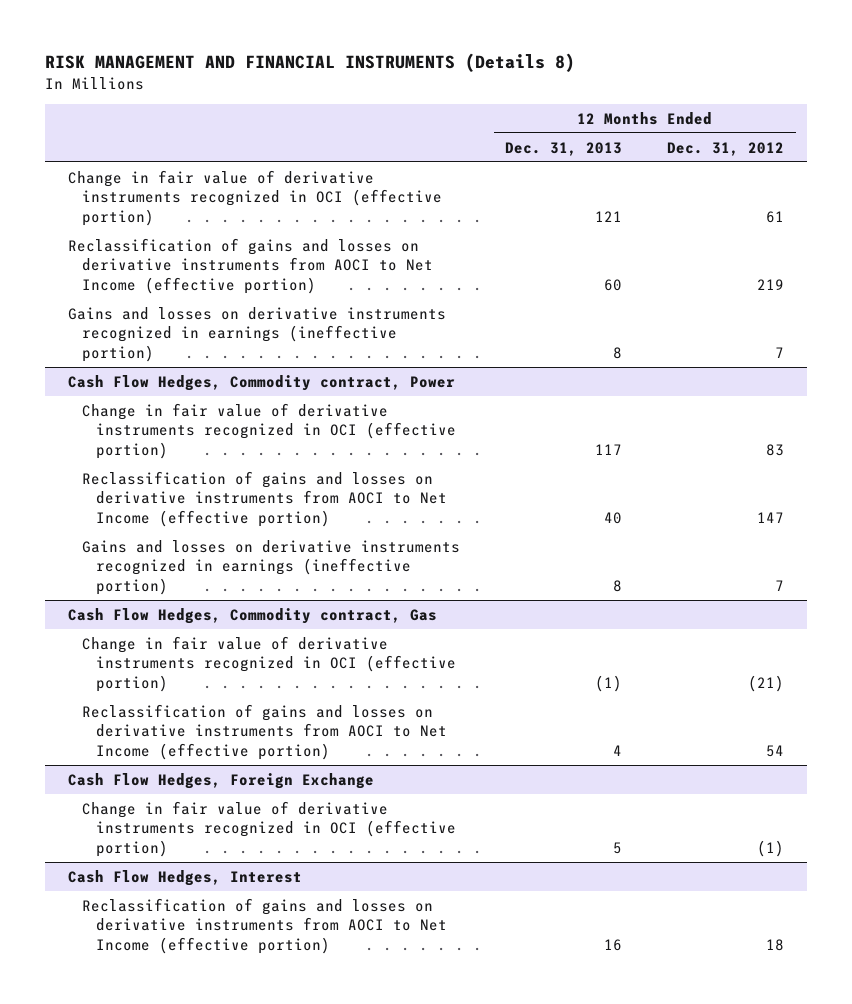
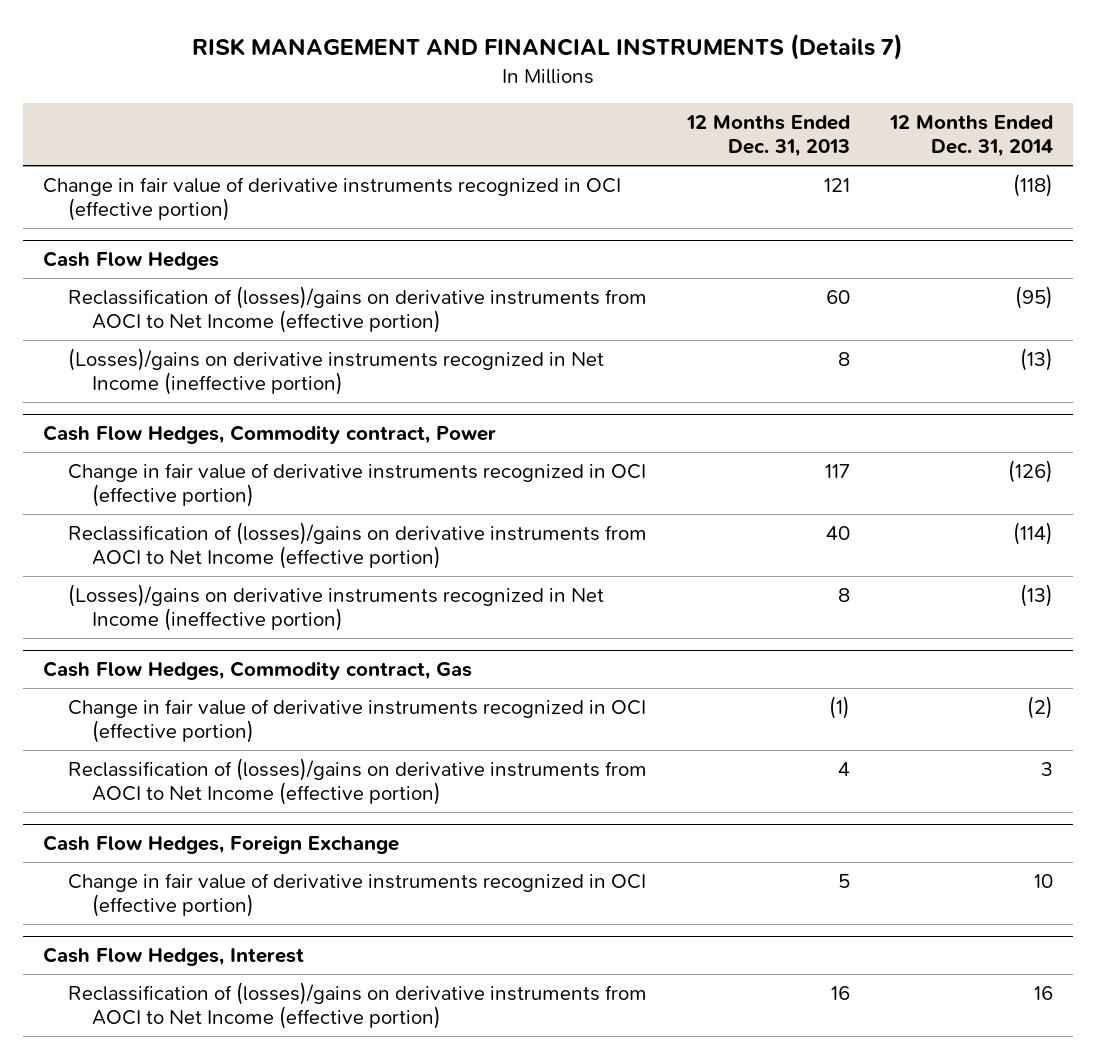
[44,53,575,73] RISK MANAGEMENT AND FINANCIAL INSTRUMENTS (Details 8) -> [192,33,904,60] RISK MANAGEMENT AND FINANCIAL INSTRUMENTS (Details 7)
[667,141,785,156] Dec. 31, 2012 -> none
none -> [889,115,1054,158] 12 Months Ended Dec. 31, 2014
none -> [43,250,220,270] Cash Flow Hedges
[67,237,433,294] Reclassification of gains and losses on derivative instruments from AOCI to Net Income (effective portion) -> [67,285,647,333] Reclassification of (losses)/gains on derivative instruments from AOCI to Net Income (effective portion)
[67,306,446,362] Gains and losses on derivative instruments recognized in earnings (ineffective portion) -> [67,347,604,395] (Losses)/gains on derivative instruments recognized in Net Income (ineffective portion)
[81,470,447,527] Reclassification of gains and losses on derivative instruments from AOCI to Net Income (effective portion) -> [67,521,647,569] Reclassification of (losses)/gains on derivative instruments from AOCI to Net Income (effective portion)
[81,539,460,595] Gains and losses on derivative instruments recognized in earnings (ineffective portion) -> [67,583,604,631] (Losses)/gains on derivative instruments recognized in Net Income (ineffective portion)
[81,703,447,760] Reclassification of gains and losses on derivative instruments from AOCI to Net Income (effective portion) -> [67,757,647,805] Reclassification of (losses)/gains on derivative instruments from AOCI to Net Income (effective portion)
[81,897,447,954] Reclassification of gains and losses on derivative instruments from AOCI to Net Income (effective portion) -> [67,981,647,1029] Reclassification of (losses)/gains on derivative instruments from AOCI to Net Income (effective portion)

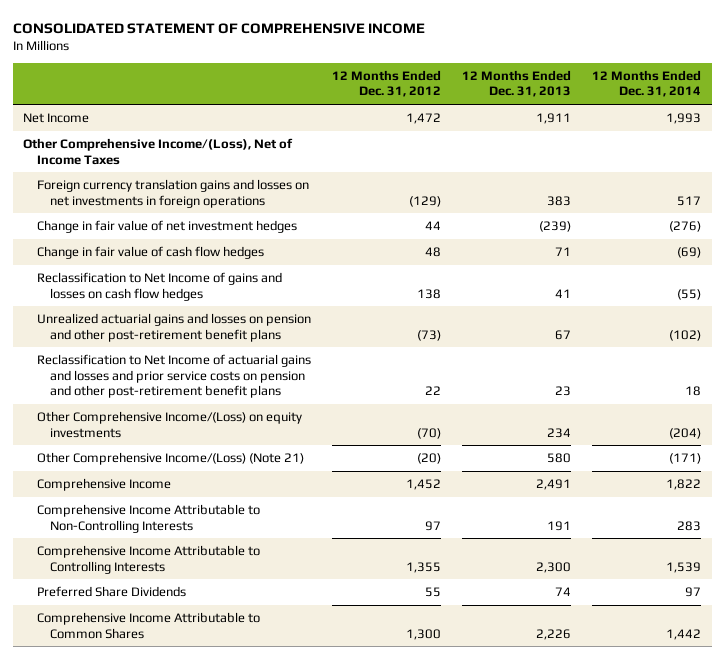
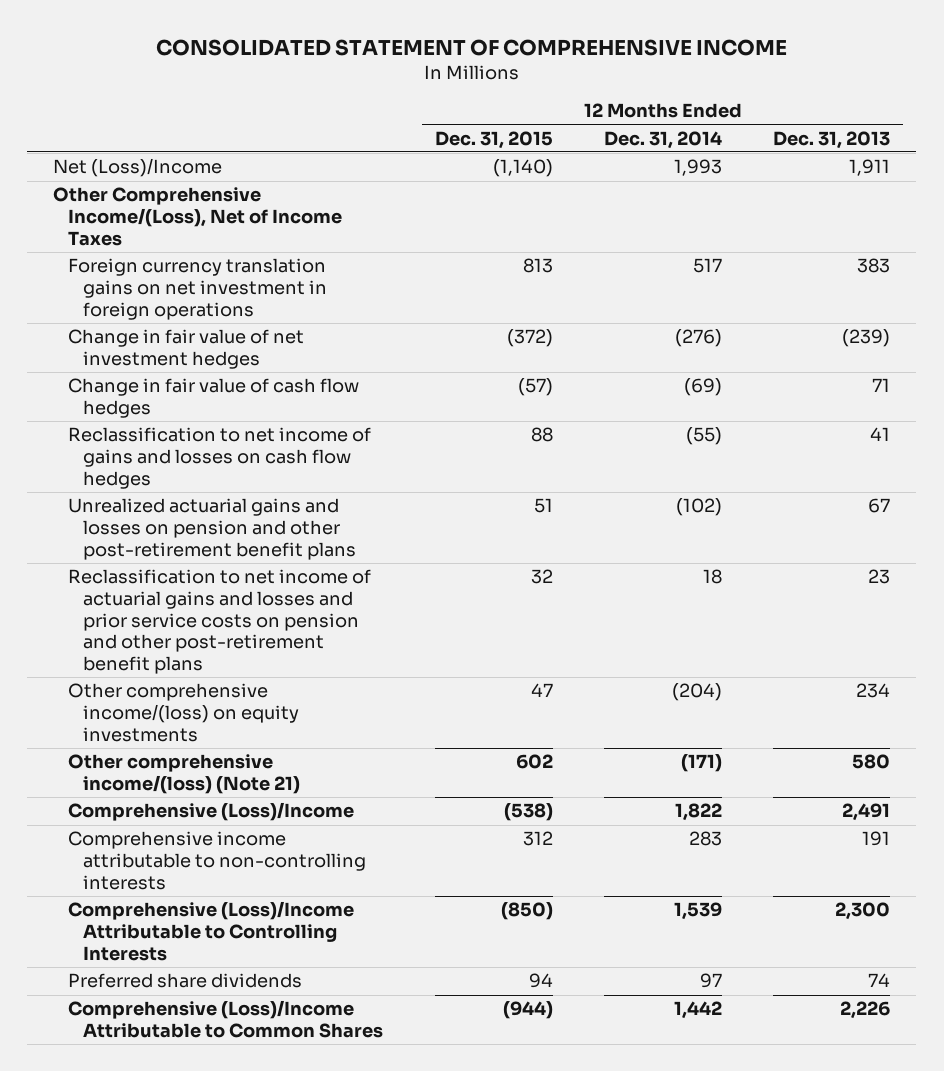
[332,69,442,98] 12 Months Ended Dec. 31, 2012 -> none
none -> [434,130,553,149] Dec. 31, 2015
[23,112,90,123] Net Income -> [53,158,223,178] Net (Loss)/Income
[36,178,309,208] Foreign currency translation gains and losses on net investments in foreign operations -> [68,258,328,320] Foreign currency translation gains on net investment in foreign operations
[36,271,282,301] Reclassification to Net Income of gains and losses on cash flow hedges -> [68,427,372,489] Reclassification to net income of gains and losses on cash flow hedges
[36,353,311,399] Reclassification to Net Income of actuarial gains and losses and prior service costs on pension and other post-retirement benefit plans -> [68,569,372,675] Reclassification to net income of actuarial gains and losses and prior service costs on pension and other post-retirement benefit plans
[36,410,302,438] Other Comprehensive Income/(Loss) on equity investments -> [68,683,300,742] Other comprehensive income/(loss) on equity investments
[36,451,304,465] Other Comprehensive Income/(Loss) (Note 21) -> [68,754,301,794] Other comprehensive income/(loss) (Note 21)
[36,477,171,491] Comprehensive Income -> [68,802,355,822] Comprehensive (Loss)/Income
[36,503,260,533] Comprehensive Income Attributable to Non-Controlling Interests -> [68,831,367,890] Comprehensive income attributable to non-controlling interests
[36,544,260,574] Comprehensive Income Attributable to Controlling Interests -> [68,901,355,961] Comprehensive (Loss)/Income Attributable to Controlling Interests
[36,585,186,597] Preferred Share Dividends -> [68,973,303,989] Preferred share dividends
[36,611,260,639] Comprehensive Income Attributable to Common Shares -> [68,1000,384,1038] Comprehensive (Loss)/Income Attributable to Common Shares

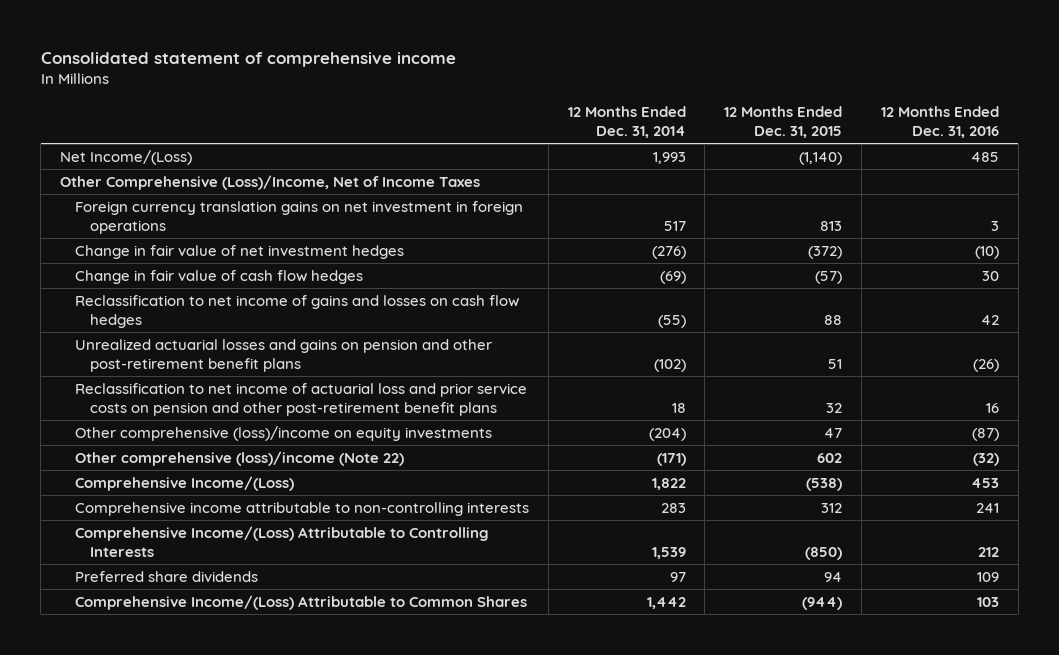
[155,39,787,57] CONSOLIDATED STATEMENT OF COMPREHENSIVE INCOME -> [40,52,456,68] Consolidated statement of comprehensive income
[773,130,891,149] Dec. 31, 2013 -> none
none -> [880,106,999,138] 12 Months Ended Dec. 31, 2016
[53,158,223,178] Net (Loss)/Income -> [60,150,193,166] Net Income/(Loss)
[53,187,343,246] Other Comprehensive Income/(Loss), Net of Income Taxes -> [60,175,481,191] Other Comprehensive (Loss)/Income, Net of Income Taxes
[68,498,357,560] Unrealized actuarial gains and losses on pension and other post-retirement benefit plans -> [74,339,492,372] Unrealized actuarial losses and gains on pension and other post-retirement benefit plans
[68,569,372,675] Reclassification to net income of actuarial gains and losses and prior service costs on pension and other post-retirement benefit plans -> [74,383,527,416] Reclassification to net income of actuarial loss and prior service costs on pension and other post-retirement benefit plans
[68,683,300,742] Other comprehensive income/(loss) on equity investments -> [74,426,492,442] Other comprehensive (loss)/income on equity investments
[68,754,301,794] Other comprehensive income/(loss) (Note 21) -> [74,451,404,467] Other comprehensive (loss)/income (Note 22)
[68,802,355,822] Comprehensive (Loss)/Income -> [74,476,294,492] Comprehensive Income/(Loss)
[68,901,355,961] Comprehensive (Loss)/Income Attributable to Controlling Interests -> [74,526,489,557] Comprehensive Income/(Loss) Attributable to Controlling Interests
[68,1000,384,1038] Comprehensive (Loss)/Income Attributable to Common Shares -> [74,595,527,611] Comprehensive Income/(Loss) Attributable to Common Shares

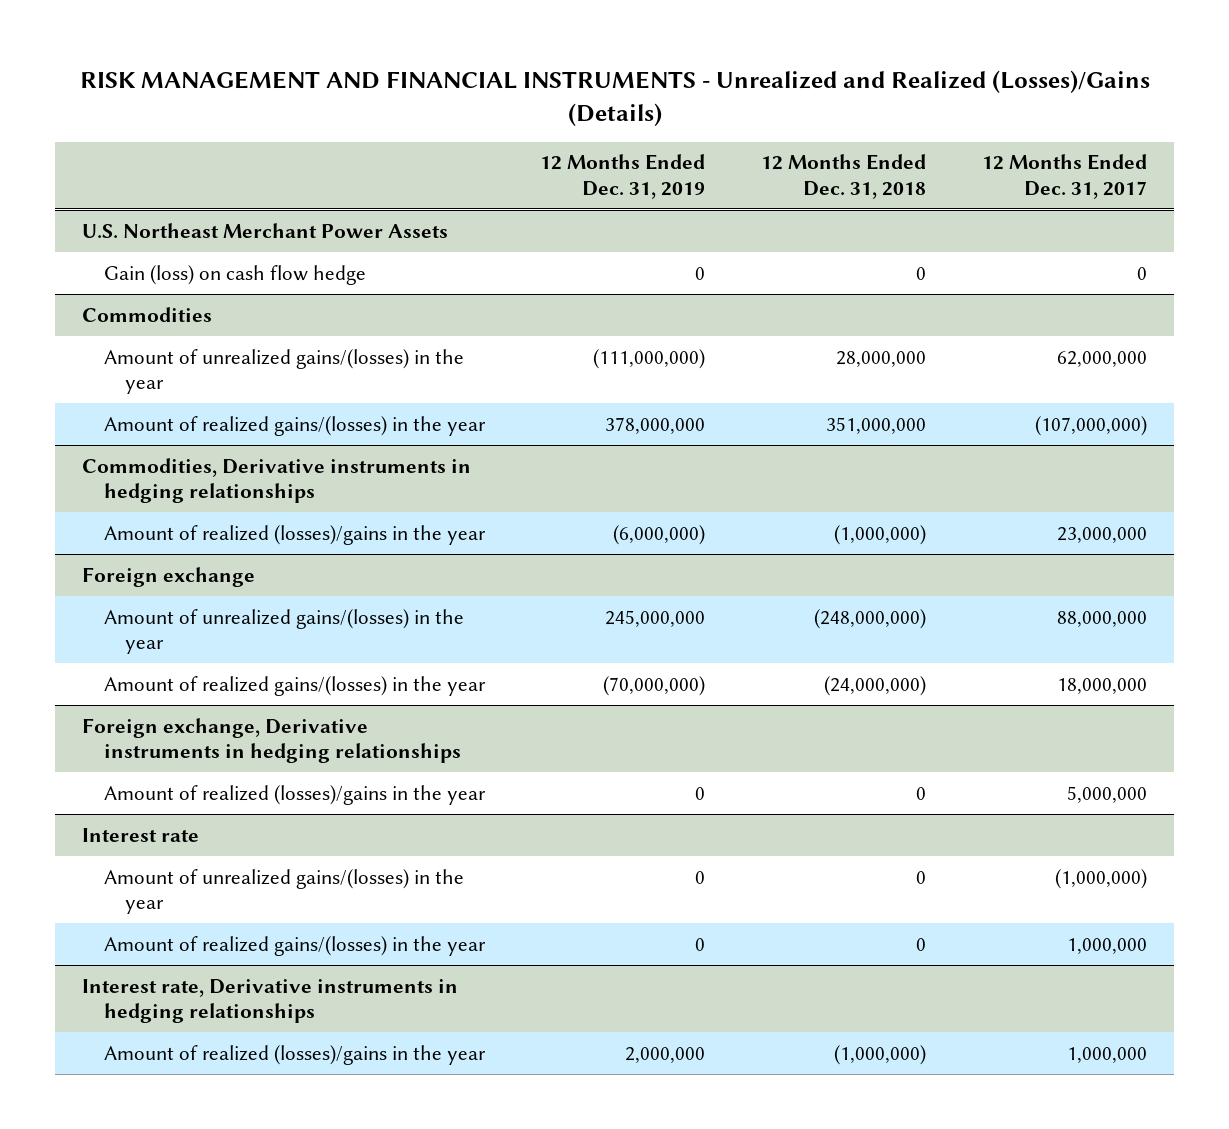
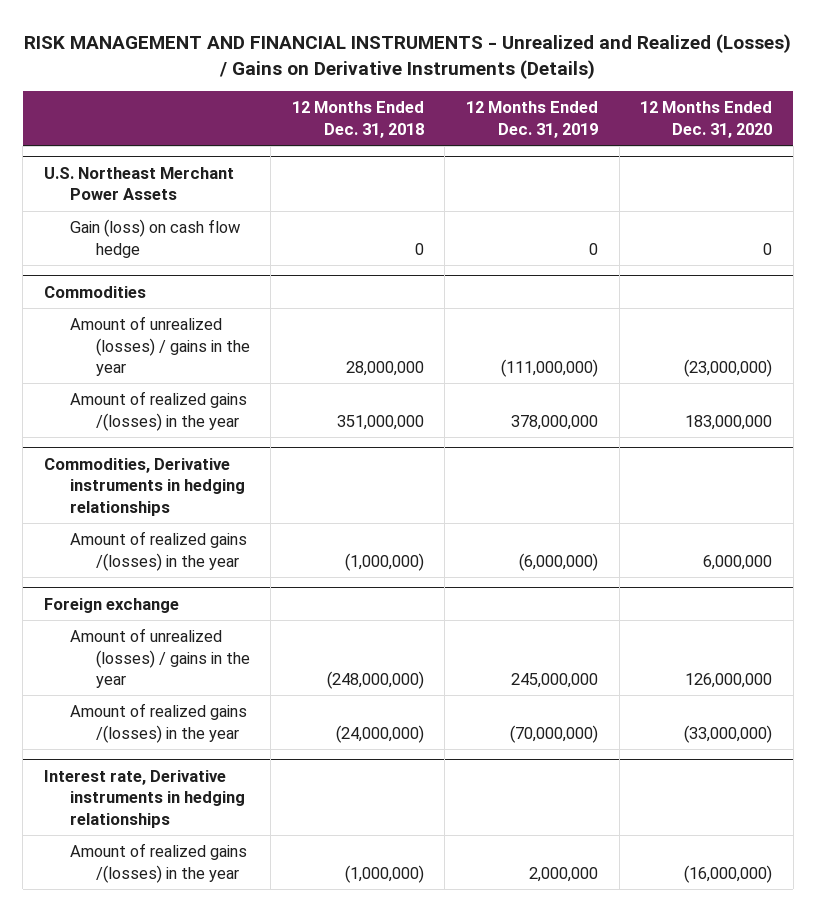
[79,69,1150,126] RISK MANAGEMENT AND FINANCIAL INSTRUMENTS - Unrealized and Realized (Losses)/Gains (Details) -> [24,33,792,79] RISK MANAGEMENT AND FINANCIAL INSTRUMENTS - Unrealized and Realized (Losses) / Gains on Derivative Instruments (Details)
[981,154,1147,199] 12 Months Ended Dec. 31, 2017 -> none
none -> [640,101,773,139] 12 Months Ended Dec. 31, 2020
[103,348,464,394] Amount of unrealized gains/(losses) in the year -> [69,315,250,377] Amount of unrealized (losses) / gains in the year
[103,415,486,436] Amount of realized gains/(losses) in the year -> [69,390,247,431] Amount of realized gains /(losses) in the year
[103,524,486,545] Amount of realized (losses)/gains in the year -> [69,530,247,571] Amount of realized gains /(losses) in the year
[82,717,461,763] Foreign exchange, Derivative instruments in hedging relationships -> none
[103,784,486,805] Amount of realized (losses)/gains in the year -> none
[82,827,200,842] Interest rate -> none
[103,868,464,914] Amount of unrealized gains/(losses) in the year -> none
[103,935,486,956] Amount of realized gains/(losses) in the year -> none
[103,608,464,654] Amount of unrealized gains/(losses) in the year -> [69,627,250,689] Amount of unrealized (losses) / gains in the year
[103,675,486,696] Amount of realized gains/(losses) in the year -> [69,702,247,743] Amount of realized gains /(losses) in the year
[103,1044,486,1065] Amount of realized (losses)/gains in the year -> [69,842,247,883] Amount of realized gains /(losses) in the year

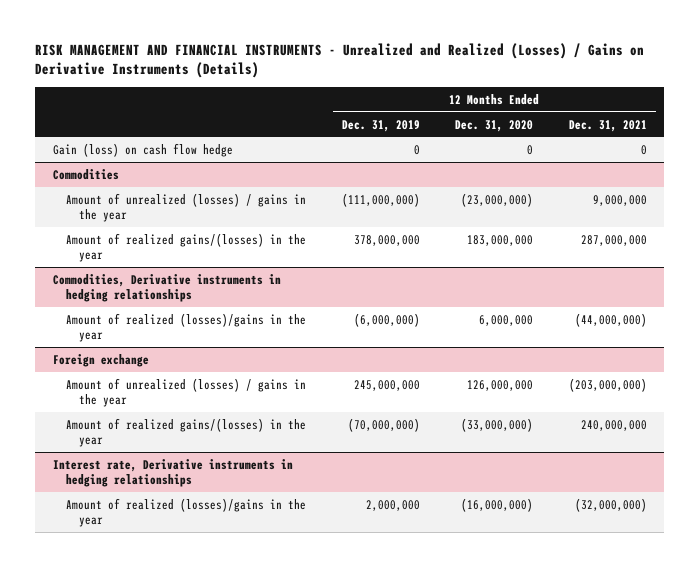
[291,101,424,139] 12 Months Ended Dec. 31, 2018 -> none
none -> [568,119,647,132] Dec. 31, 2021
[43,166,234,201] U.S. Northeast Merchant Power Assets -> none
[69,390,247,431] Amount of realized gains /(losses) in the year -> [66,232,307,262] Amount of realized gains/(losses) in the year
[69,530,247,571] Amount of realized gains /(losses) in the year -> [66,312,307,342] Amount of realized (losses)/gains in the year
[69,702,247,743] Amount of realized gains /(losses) in the year -> [66,417,307,447] Amount of realized gains/(losses) in the year
[69,842,247,883] Amount of realized gains /(losses) in the year -> [66,497,307,527] Amount of realized (losses)/gains in the year

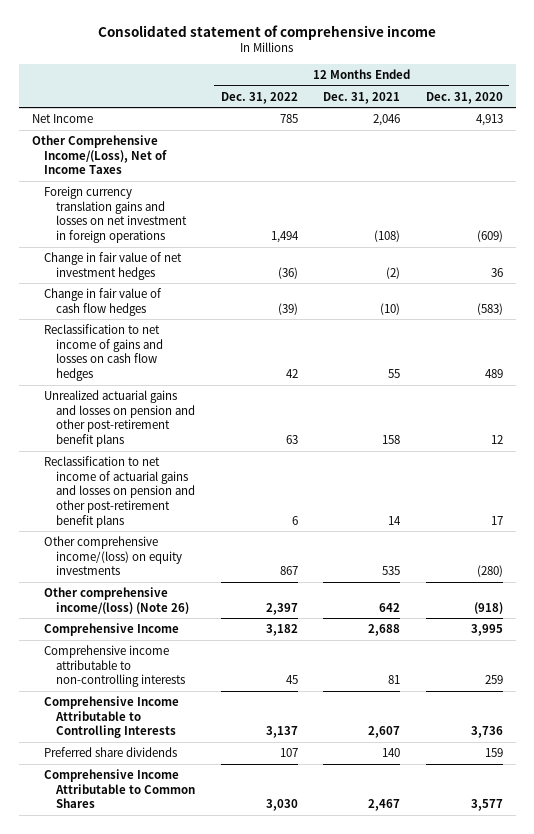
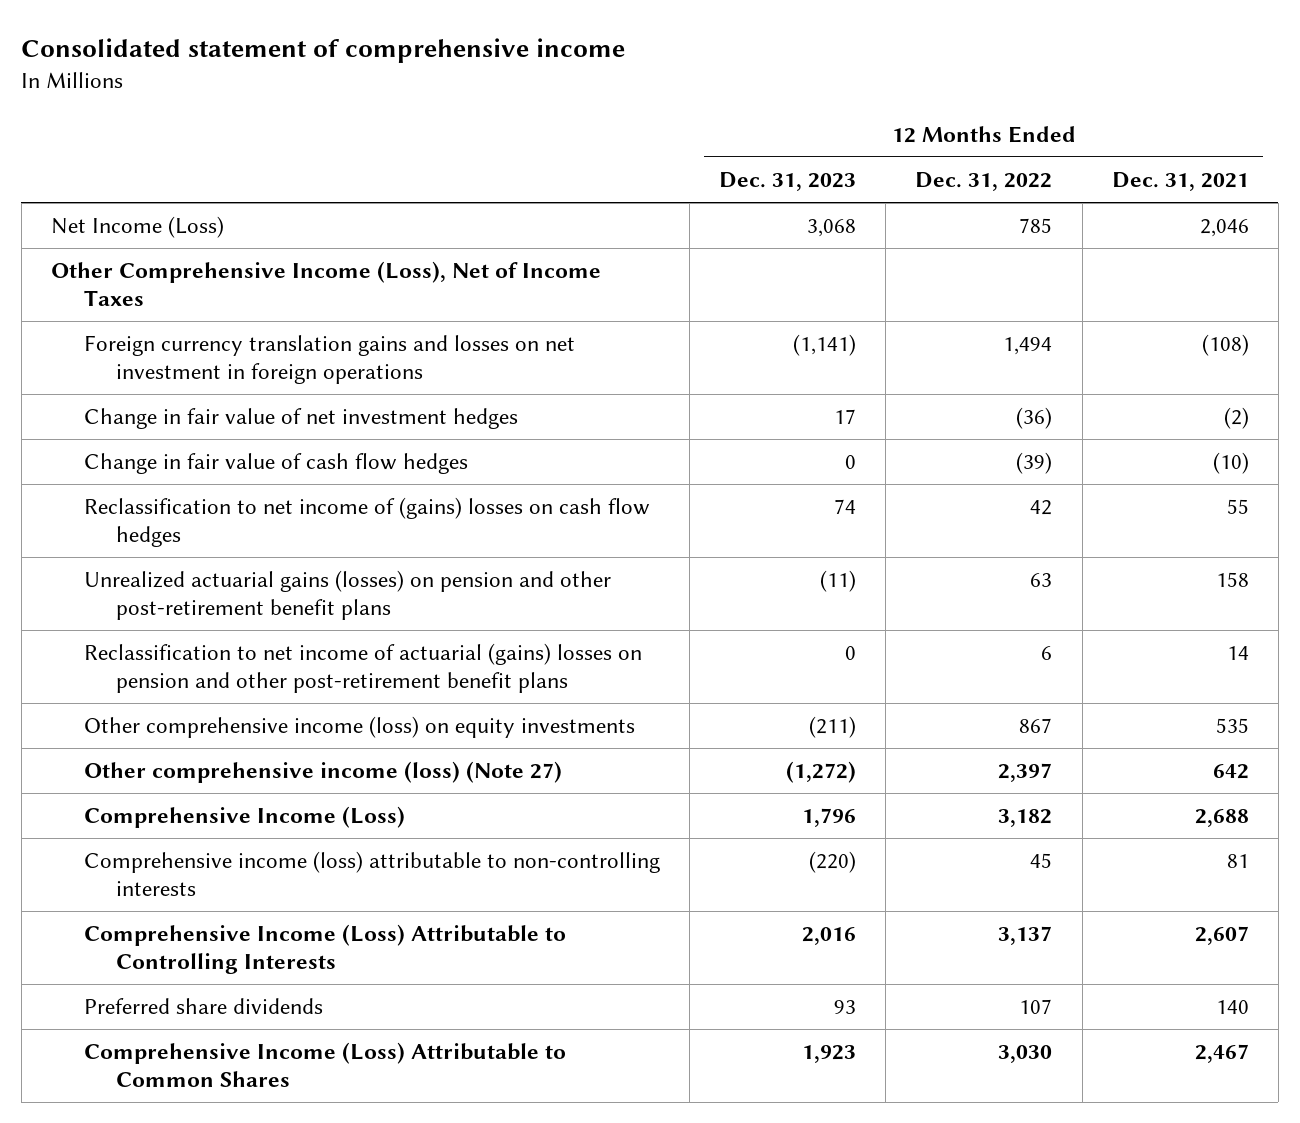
[425,91,503,104] Dec. 31, 2020 -> none
none -> [719,172,857,192] Dec. 31, 2023
[31,114,93,124] Net Income -> [51,216,225,239] Net Income (Loss)
[31,135,167,175] Other Comprehensive Income/(Loss), Net of Income Taxes -> [51,261,602,307] Other Comprehensive Income (Loss), Net of Income Taxes
[43,324,164,381] Reclassification to net income of gains and losses on cash flow hedges -> [83,497,650,548] Reclassification to net income of (gains) losses on cash flow hedges
[43,390,196,447] Unrealized actuarial gains and losses on pension and other post-retirement benefit plans -> [83,570,611,621] Unrealized actuarial gains (losses) on pension and other post-retirement benefit plans
[43,456,196,528] Reclassification to net income of actuarial gains and losses on pension and other post-retirement benefit plans -> [83,643,642,694] Reclassification to net income of actuarial (gains) losses on pension and other post-retirement benefit plans
[43,536,183,576] Other comprehensive income/(loss) on equity investments -> [83,716,635,739] Other comprehensive income (loss) on equity investments
[43,587,190,614] Other comprehensive income/(loss) (Note 26) -> [83,761,562,784] Other comprehensive income (loss) (Note 27)
[43,623,179,637] Comprehensive Income -> [83,806,405,829] Comprehensive Income (Loss)
[43,645,186,688] Comprehensive income attributable to non-controlling interests -> [83,851,660,897] Comprehensive income (loss) attributable to non-controlling interests
[43,696,179,739] Comprehensive Income Attributable to Controlling Interests -> [83,924,566,975] Comprehensive Income (Loss) Attributable to Controlling Interests
[43,769,196,809] Comprehensive Income Attributable to Common Shares -> [83,1042,566,1088] Comprehensive Income (Loss) Attributable to Common Shares

